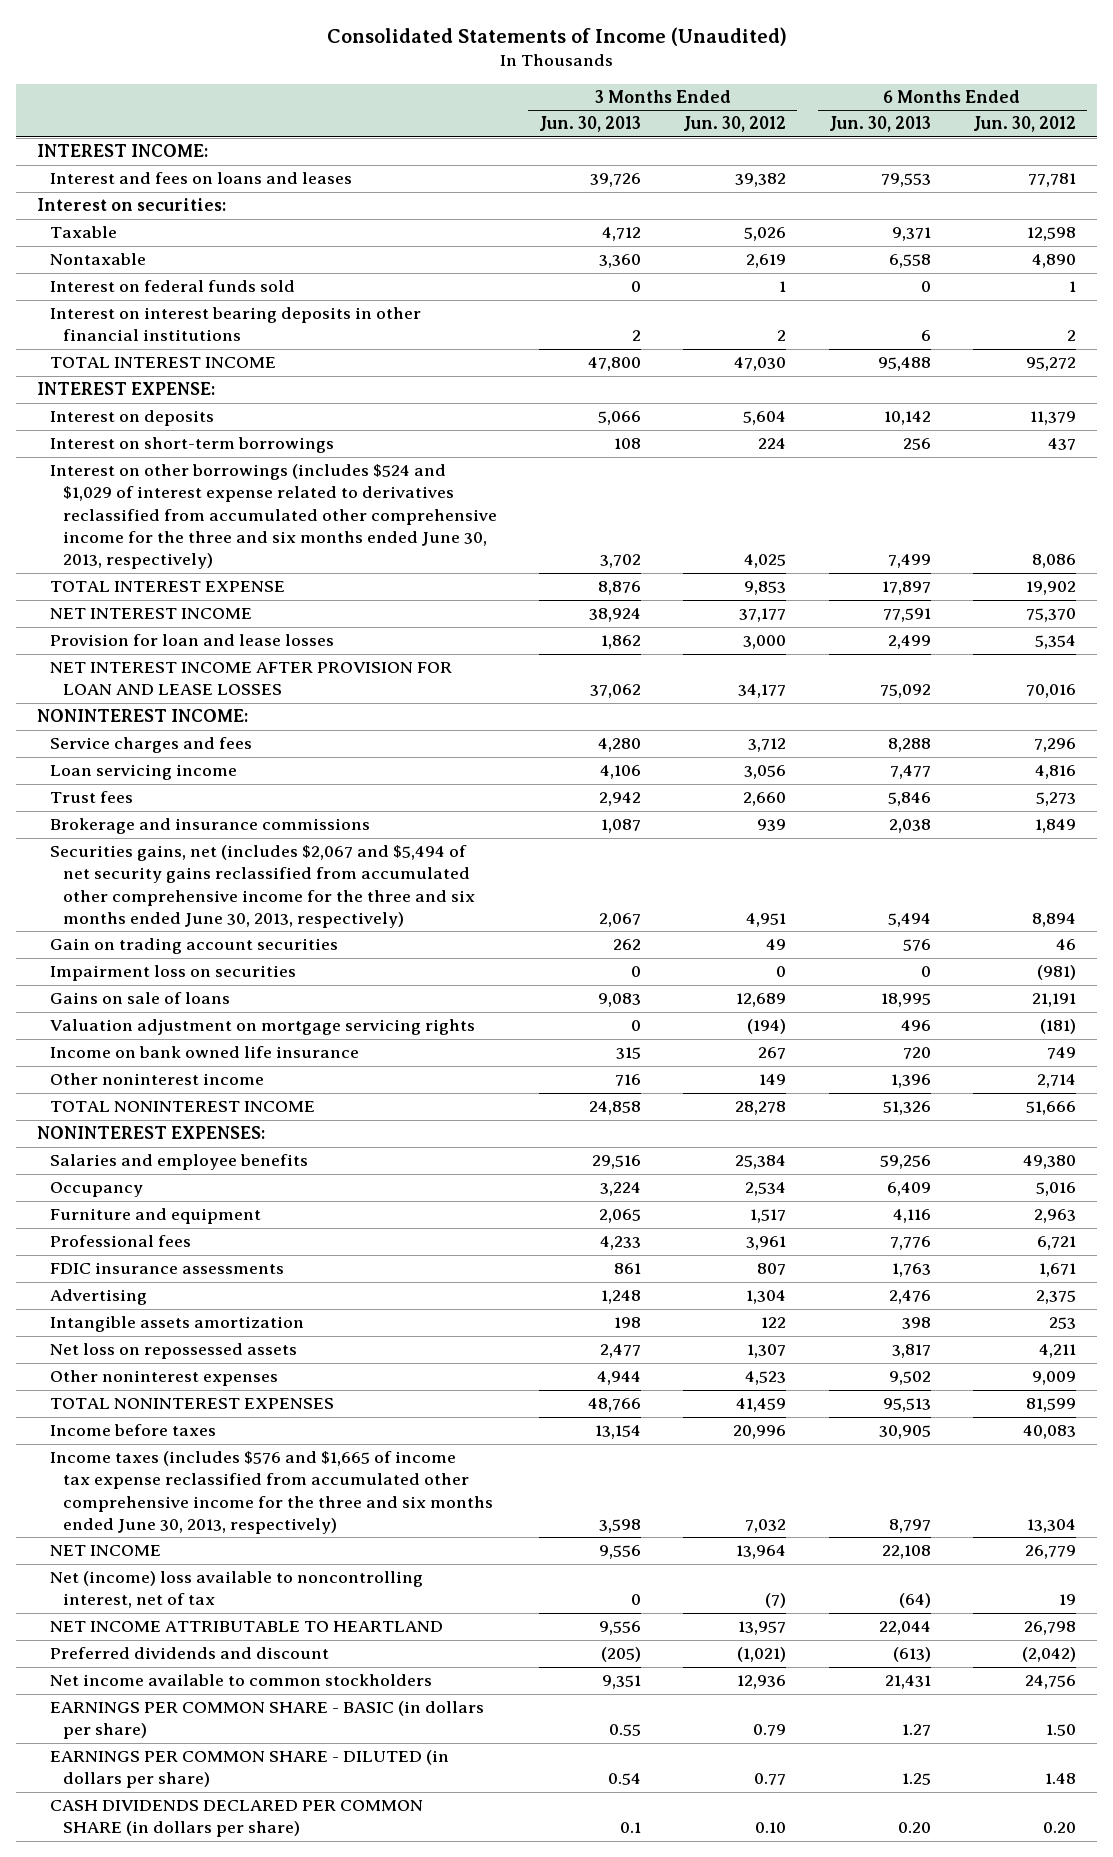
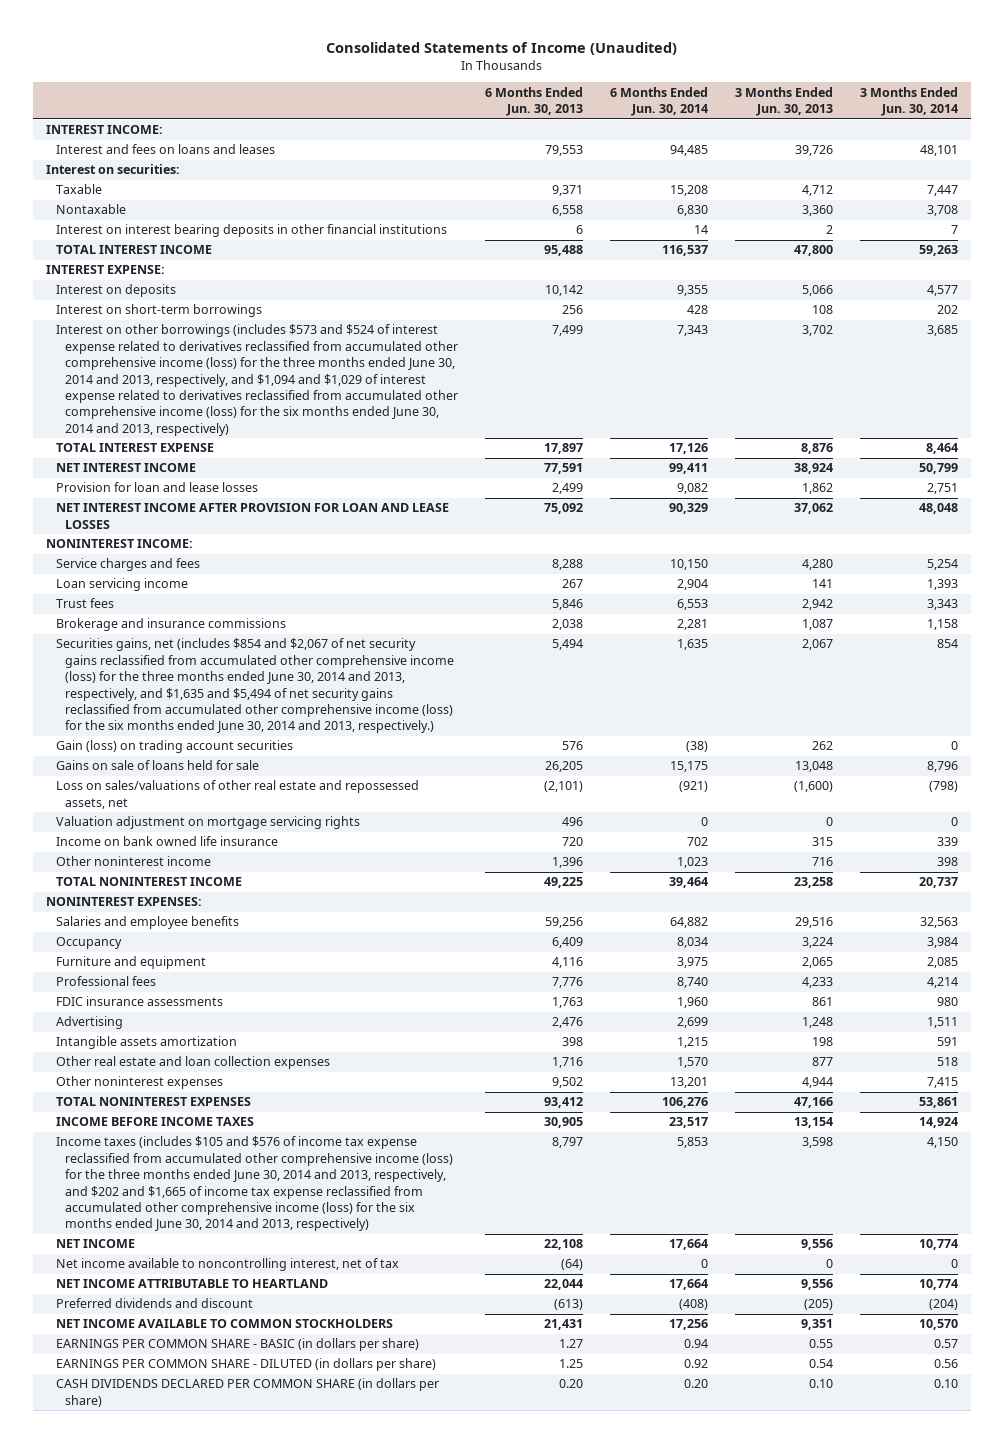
[683,116,787,133] Jun. 30, 2012 -> none
[972,116,1076,133] Jun. 30, 2012 -> none
none -> [609,86,708,117] 6 Months Ended Jun. 30, 2014
none -> [859,86,958,117] 3 Months Ended Jun. 30, 2014
[50,280,296,293] Interest on federal funds sold -> none
[50,464,497,570] Interest on other borrowings (includes $524 and $1,029 of interest expense related to derivatives reclassified from accumulated other comprehensive income for the three and six months ended June 30, 2013, respectively) -> [55,324,459,436] Interest on other borrowings (includes $573 and $524 of interest expense related to derivatives reclassified from accumulated other comprehensive income (loss) for the three months ended June 30, 2014 and 2013, respectively, and $1,094 and $1,029 of interest expense related to derivatives reclassified from accumulated other comprehensive income (loss) for the six months ended June 30, 2014 and 2013, respectively)
[600,765,642,780] 4,106 -> [811,579,833,589] 141
[889,765,931,780] 7,477 -> [562,579,584,589] 267
[50,965,297,982] Impairment loss on securities -> none
[50,845,475,929] Securities gains, net (includes $2,067 and $5,494 of net security gains reclassified from accumulated other comprehensive income for the three and six months ended June 30, 2013, respectively) -> [55,638,455,734] Securities gains, net (includes $854 and $2,067 of net security gains reclassified from accumulated other comprehensive income (loss) for the three months ended June 30, 2014 and 2013, respectively, and $1,635 and $5,494 of net security gains reclassified from accumulated other comprehensive income (loss) for the six months ended June 30, 2014 and 2013, respectively.)
[50,938,339,955] Gain on trading account securities -> [55,740,293,754] Gain (loss) on trading account securities
[50,992,231,1005] Gains on sale of loans -> [55,760,259,771] Gains on sale of loans held for sale
[598,993,642,1008] 9,083 -> [794,761,833,773] 13,048
[880,993,931,1008] 18,995 -> [545,761,584,773] 26,205
none -> [55,780,419,809] Loss on sales/valuations of other real estate and repossessed assets, net
[589,1101,642,1116] 24,858 -> [793,877,833,889] 23,258
[882,1101,931,1116] 51,326 -> [544,877,584,889] 49,225
[50,1343,298,1360] Net loss on repossessed assets -> none
none -> [55,1056,330,1070] Other real estate and loan collection expenses
[588,1398,642,1413] 48,766 -> [793,1097,833,1109] 47,166
[882,1398,931,1413] 95,513 -> [544,1097,584,1109] 93,412
[50,1424,217,1437] Income before taxes -> [55,1117,254,1127] INCOME BEFORE INCOME TAXES
[50,1451,493,1535] Income taxes (includes $576 and $1,665 of income tax expense reclassified from accumulated other comprehensive income for the three and six months ended June 30, 2013, respectively) -> [55,1136,454,1232] Income taxes (includes $105 and $576 of income tax expense reclassified from accumulated other comprehensive income (loss) for the three months ended June 30, 2014 and 2013, respectively, and $202 and $1,665 of income tax expense reclassified from accumulated other comprehensive income (loss) for the six months ended June 30, 2014 and 2013, respectively)
[50,1571,424,1609] Net (income) loss available to noncontrolling interest, net of tax -> [55,1258,399,1272] Net income available to noncontrolling interest, net of tax
[50,1674,433,1687] Net income available to common stockholders -> [55,1319,393,1329] NET INCOME AVAILABLE TO COMMON STOCKHOLDERS
[620,1822,642,1834] 0.1 -> [808,1379,833,1389] 0.10

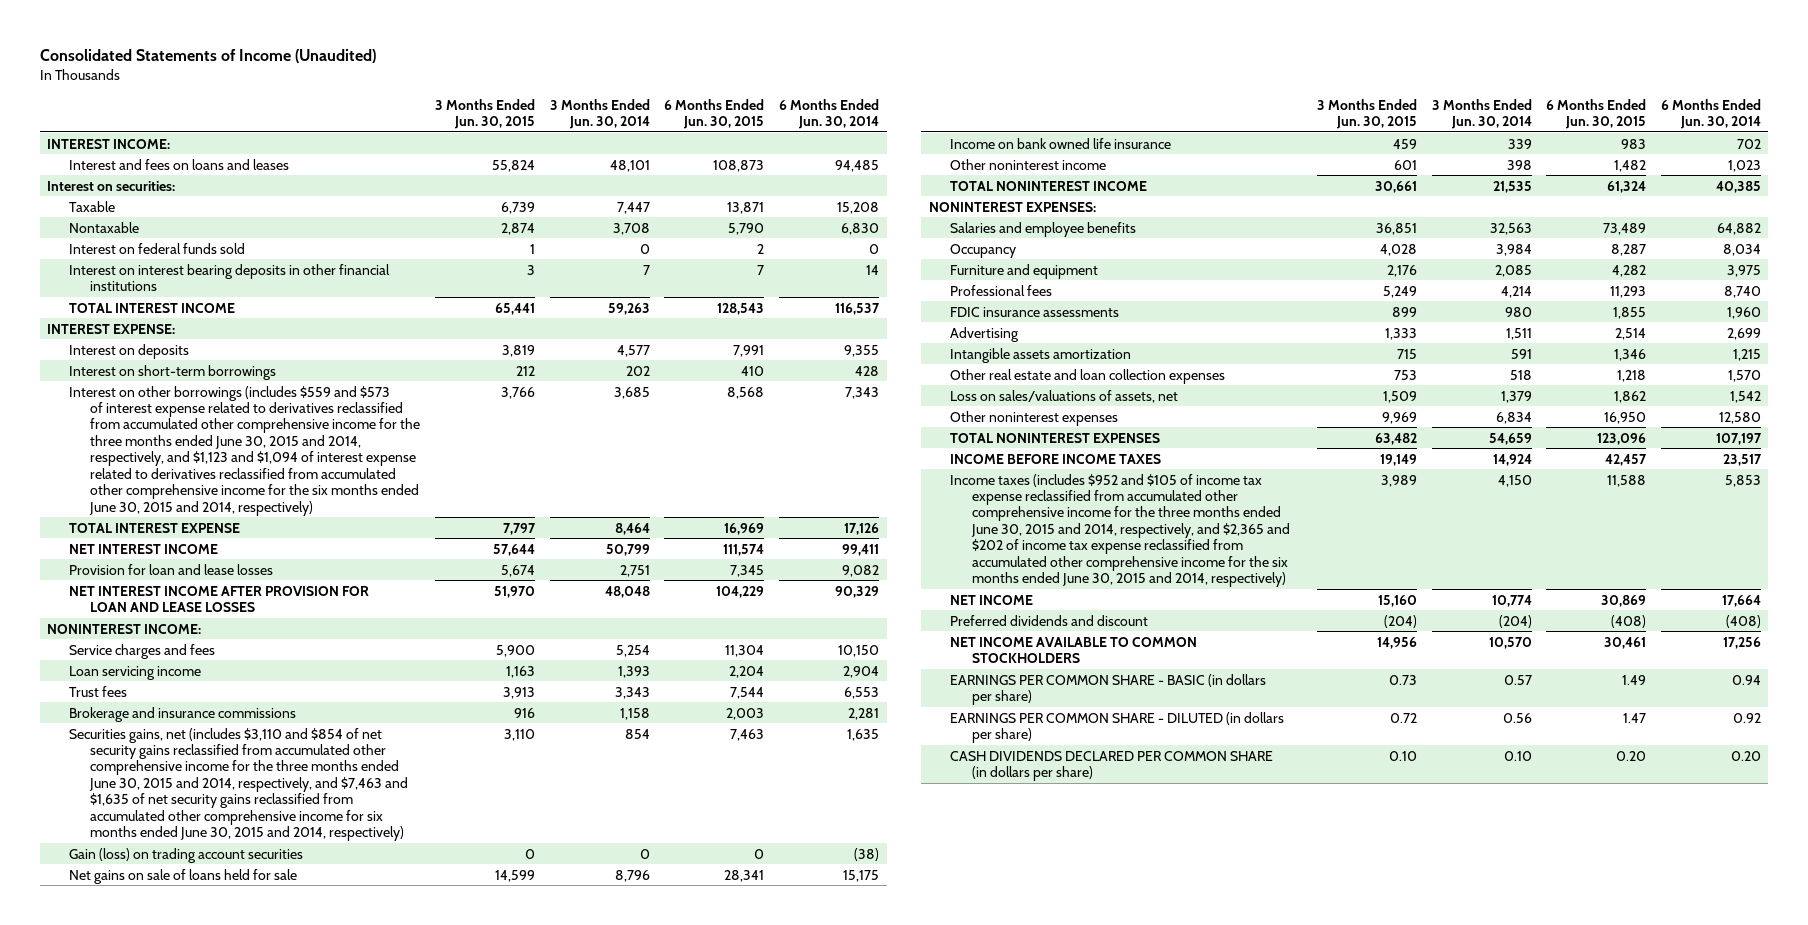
[485,86,584,117] 6 Months Ended Jun. 30, 2013 -> none
[734,86,833,117] 3 Months Ended Jun. 30, 2013 -> none
none -> [435,98,536,129] 3 Months Ended Jun. 30, 2015
none -> [664,98,765,129] 6 Months Ended Jun. 30, 2015
none -> [68,242,245,254] Interest on federal funds sold
[55,324,459,436] Interest on other borrowings (includes $573 and $524 of interest expense related to derivatives reclassified from accumulated other comprehensive income (loss) for the three months ended June 30, 2014 and 2013, respectively, and $1,094 and $1,029 of interest expense related to derivatives reclassified from accumulated other comprehensive income (loss) for the six months ended June 30, 2014 and 2013, respectively) -> [68,385,421,516] Interest on other borrowings (includes $559 and $573 of interest expense related to derivatives reclassified from accumulated other comprehensive income for the three months ended June 30, 2015 and 2014, respectively, and $1,123 and $1,094 of interest expense related to derivatives reclassified from accumulated other comprehensive income for the six months ended June 30, 2015 and 2014, respectively)
[55,638,455,734] Securities gains, net (includes $854 and $2,067 of net security gains reclassified from accumulated other comprehensive income (loss) for the three months ended June 30, 2014 and 2013, respectively, and $1,635 and $5,494 of net security gains reclassified from accumulated other comprehensive income (loss) for the six months ended June 30, 2014 and 2013, respectively.) -> [68,727,409,842] Securities gains, net (includes $3,110 and $854 of net security gains reclassified from accumulated other comprehensive income for the three months ended June 30, 2015 and 2014, respectively, and $7,463 and $1,635 of net security gains reclassified from accumulated other comprehensive income for six months ended June 30, 2015 and 2014, respectively)
[55,780,419,809] Loss on sales/valuations of other real estate and repossessed assets, net -> none
[55,816,360,830] Valuation adjustment on mortgage servicing rights -> none
[55,760,259,771] Gains on sale of loans held for sale -> [68,868,297,884] Net gains on sale of loans held for sale
[668,877,708,889] 39,464 -> [1715,180,1761,193] 40,385
[918,877,958,889] 20,737 -> [1492,180,1532,193] 21,535
none -> [950,389,1179,403] Loss on sales/valuations of assets, net
[669,1077,708,1089] 13,201 -> [1718,411,1761,424] 12,580
[926,1077,958,1089] 7,415 -> [1495,411,1532,424] 6,834
[661,1097,708,1109] 106,276 -> [1715,432,1762,445] 107,197
[918,1097,958,1109] 53,861 -> [1488,432,1532,445] 54,659
[55,1136,454,1232] Income taxes (includes $105 and $576 of income tax expense reclassified from accumulated other comprehensive income (loss) for the three months ended June 30, 2014 and 2013, respectively, and $202 and $1,665 of income tax expense reclassified from accumulated other comprehensive income (loss) for the six months ended June 30, 2014 and 2013, respectively) -> [950,473,1291,588] Income taxes (includes $952 and $105 of income tax expense reclassified from accumulated other comprehensive income for the three months ended June 30, 2015 and 2014, respectively, and $2,365 and $202 of income tax expense reclassified from accumulated other comprehensive income for the six months ended June 30, 2015 and 2014, respectively)
[55,1258,399,1272] Net income available to noncontrolling interest, net of tax -> none
[55,1279,328,1289] NET INCOME ATTRIBUTABLE TO HEARTLAND -> none

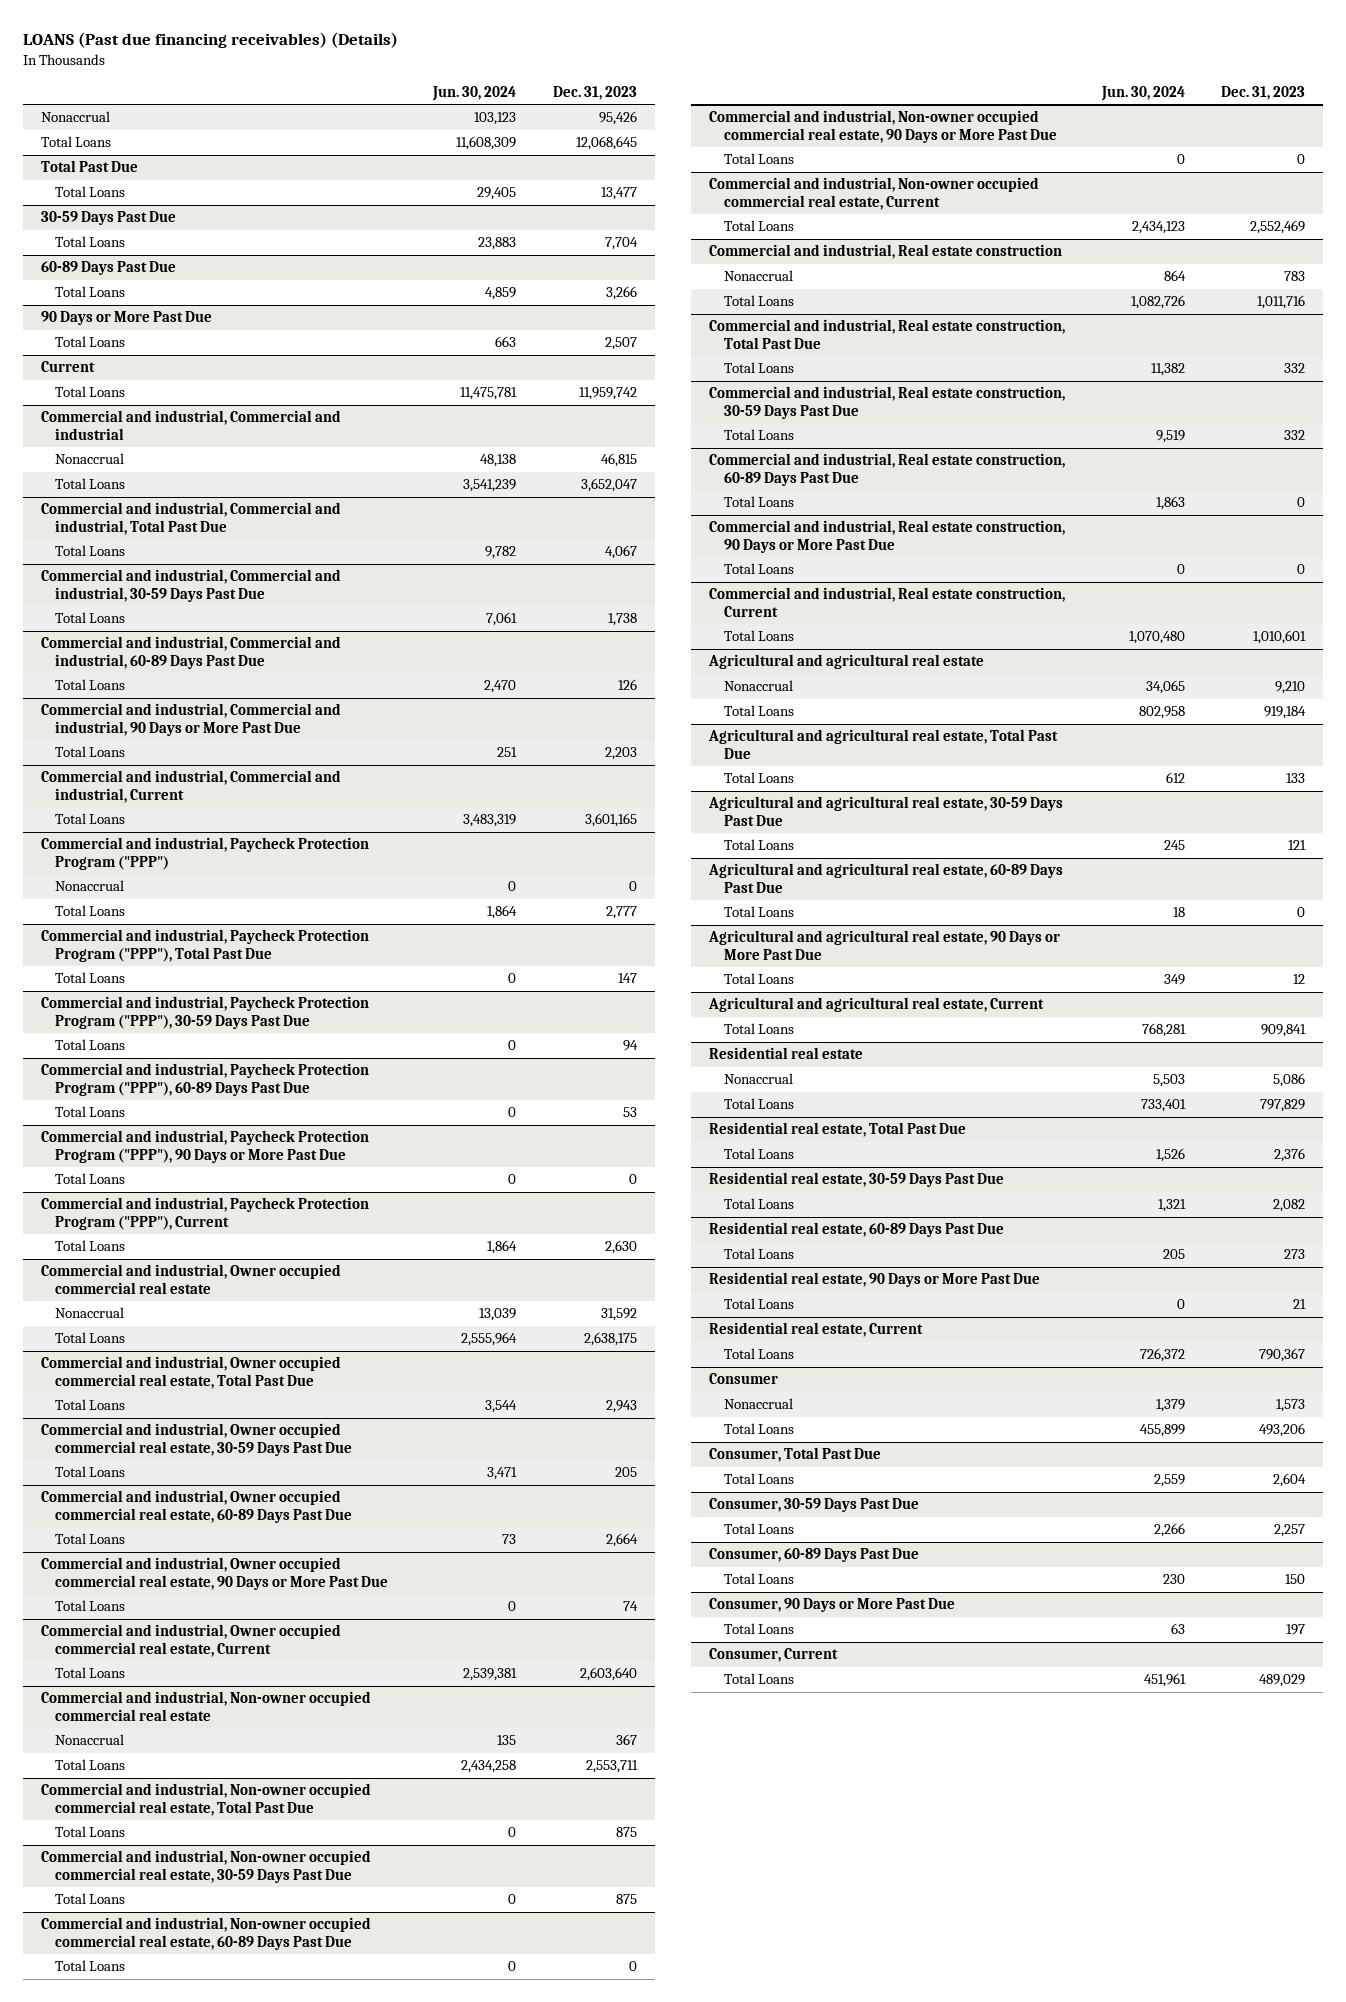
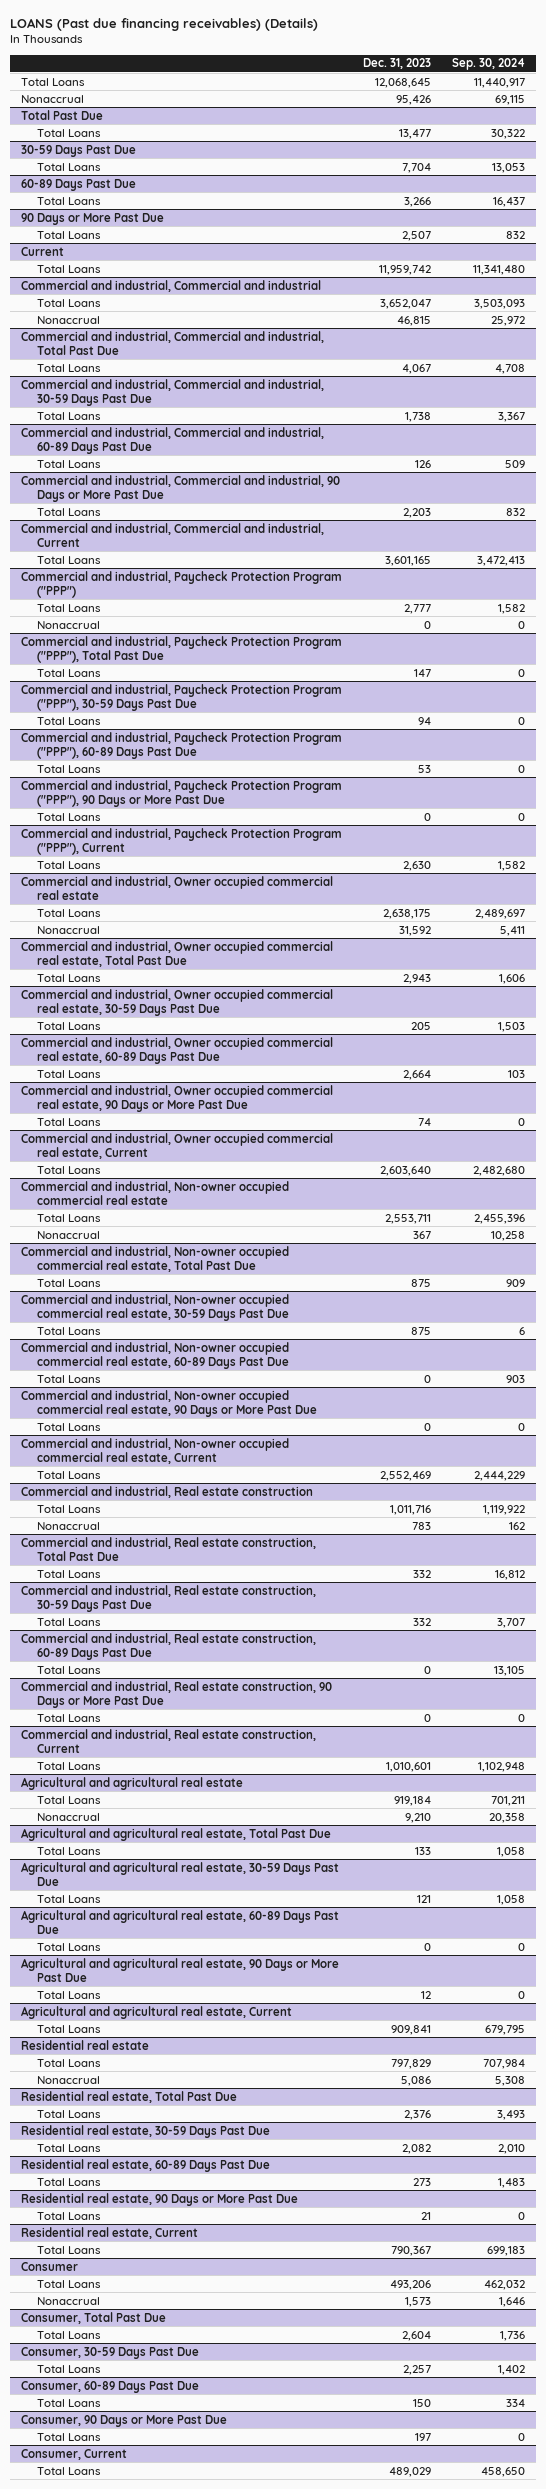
[432,85,517,101] Jun. 30, 2024 -> none
none -> [452,58,526,71] Sep. 30, 2024
[40,111,110,123] Nonaccrual -> [20,94,84,103] Nonaccrual
[55,453,125,465] Nonaccrual -> [37,315,101,324] Nonaccrual
[55,880,125,892] Nonaccrual -> [37,620,101,629] Nonaccrual
[55,1307,125,1319] Nonaccrual -> [37,925,101,934] Nonaccrual
[55,1734,125,1746] Nonaccrual -> [37,1230,101,1239] Nonaccrual
[723,270,793,282] Nonaccrual -> [37,1521,101,1530] Nonaccrual
[723,680,793,692] Nonaccrual -> [37,1812,101,1821] Nonaccrual
[723,1073,793,1085] Nonaccrual -> [37,2075,101,2084] Nonaccrual
[723,1398,793,1410] Nonaccrual -> [37,2296,101,2305] Nonaccrual

